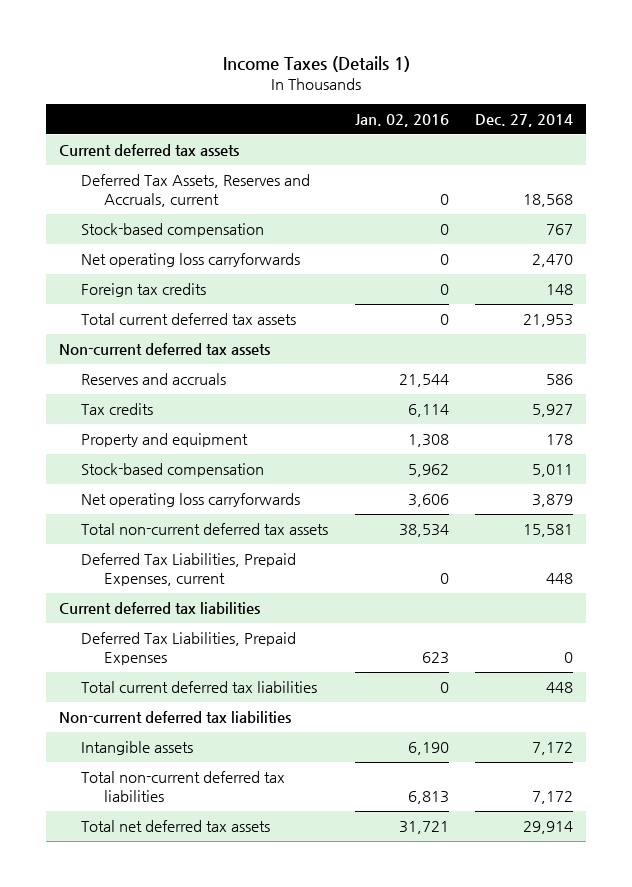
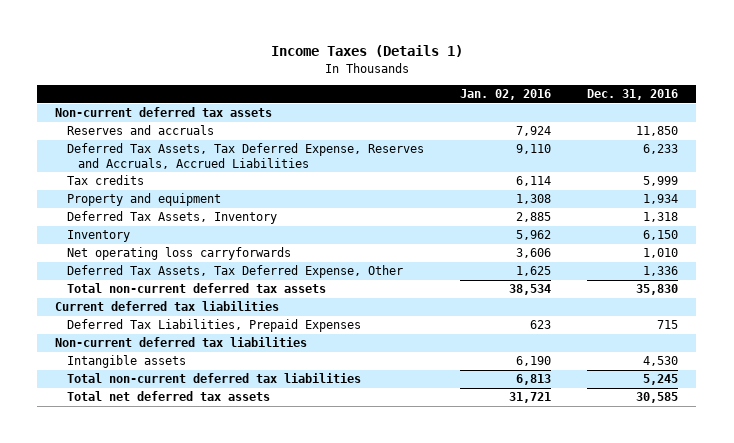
[475,113,574,127] Dec. 27, 2014 -> none
none -> [587,89,679,101] Dec. 31, 2016
[59,144,240,157] Current deferred tax assets -> none
[81,174,311,207] Deferred Tax Assets, Reserves and Accruals, current -> none
[81,223,265,238] Stock-based compensation -> none
[81,253,301,268] Net operating loss carryforwards -> none
[81,283,207,298] Foreign tax credits -> none
[81,313,297,326] Total current deferred tax assets -> none
[398,374,449,388] 21,544 -> [516,126,552,137] 7,924
none -> [66,143,424,169] Deferred Tax Assets, Tax Deferred Expense, Reserves and Accruals, Accrued Liabilities
none -> [66,211,277,225] Deferred Tax Assets, Inventory
[81,463,265,478] Stock-based compensation -> [66,230,130,243] Inventory
none -> [66,265,403,279] Deferred Tax Assets, Tax Deferred Expense, Other
[81,553,297,586] Deferred Tax Liabilities, Prepaid Expenses, current -> none
[81,681,318,694] Total current deferred tax liabilities -> none

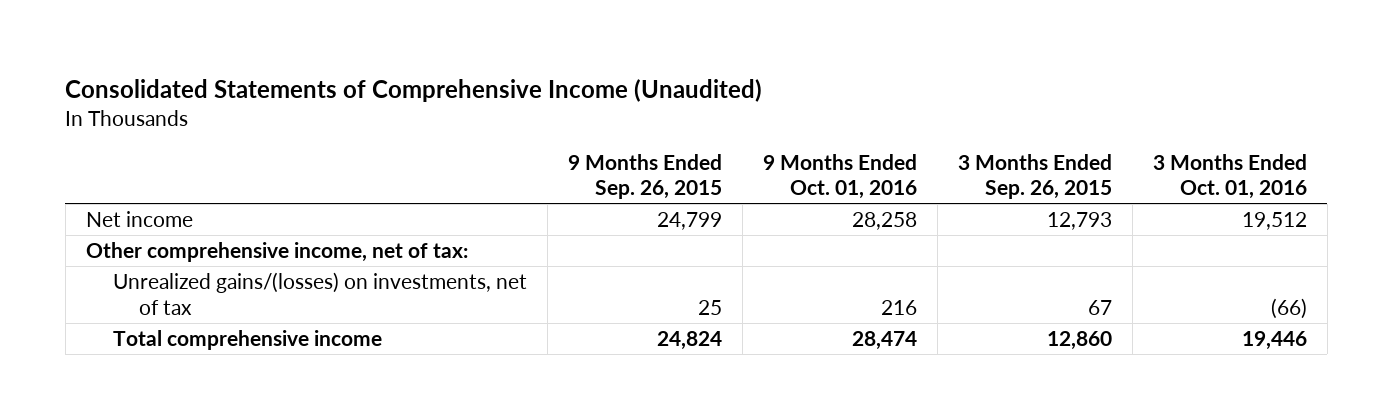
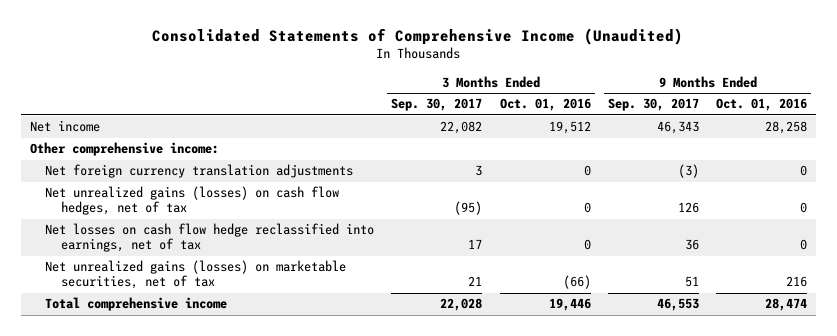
[567,153,722,200] 9 Months Ended Sep. 26, 2015 -> none
[957,153,1112,200] 3 Months Ended Sep. 26, 2015 -> none
none -> [391,98,483,112] Sep. 30, 2017
none -> [607,98,699,112] Sep. 30, 2017
[85,242,468,263] Other comprehensive income, net of tax: -> [29,142,219,157] Other comprehensive income:
none -> [45,164,354,179] Net foreign currency translation adjustments
none -> [45,186,340,216] Net unrealized gains (losses) on cash flow hedges, net of tax
none -> [45,223,375,253] Net losses on cash flow hedge reclassified into earnings, net of tax
[112,272,527,315] Unrealized gains/(losses) on investments, net of tax -> [45,260,347,290] Net unrealized gains (losses) on marketable securities, net of tax

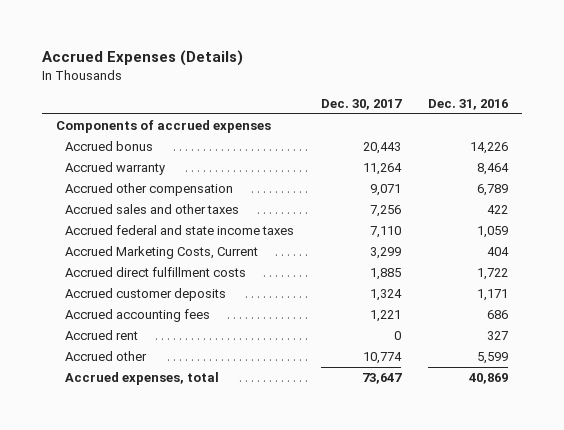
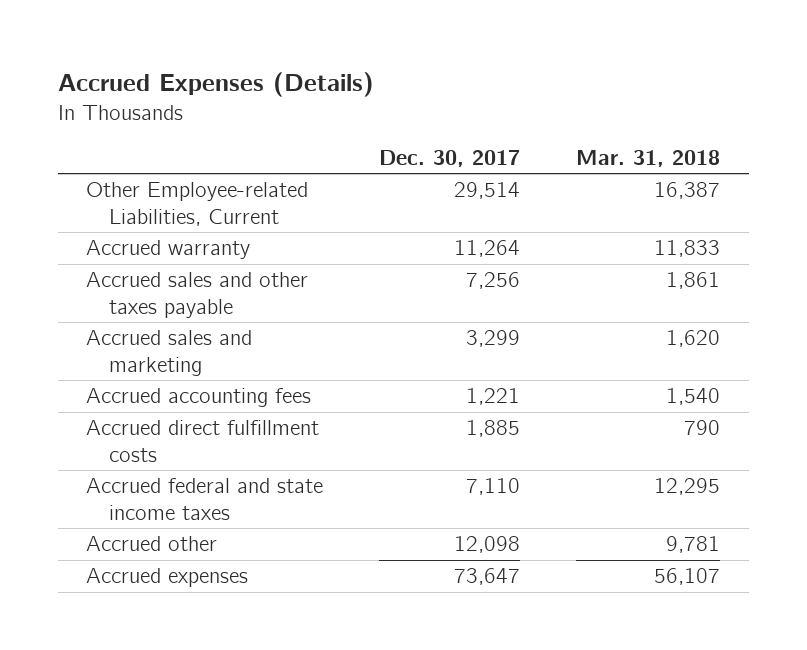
[428,98,509,110] Dec. 31, 2016 -> none
none -> [576,149,721,167] Mar. 31, 2018
[55,119,271,133] Components of accrued expenses -> none
[65,140,154,151] Accrued bonus -> none
none -> [86,182,309,226] Other Employee-related Liabilities, Current
[65,182,234,196] Accrued other compensation -> none
[65,287,227,301] Accrued customer deposits -> none
[65,203,240,214] Accrued sales and other taxes -> [86,272,309,318] Accrued sales and other taxes payable
[65,245,259,259] Accrued Marketing Costs, Current -> [86,330,253,376] Accrued sales and marketing
[65,329,139,340] Accrued rent -> none
[65,266,247,277] Accrued direct fulfillment costs -> [86,420,320,462] Accrued direct fulfillment costs
[65,224,295,235] Accrued federal and state income taxes -> [86,478,324,520] Accrued federal and state income taxes
[363,351,403,364] 10,774 -> [454,536,521,554] 12,098
[65,371,220,385] Accrued expenses, total -> [86,568,249,588] Accrued expenses

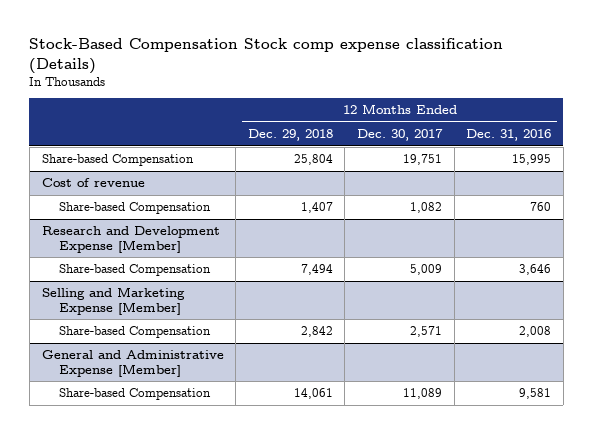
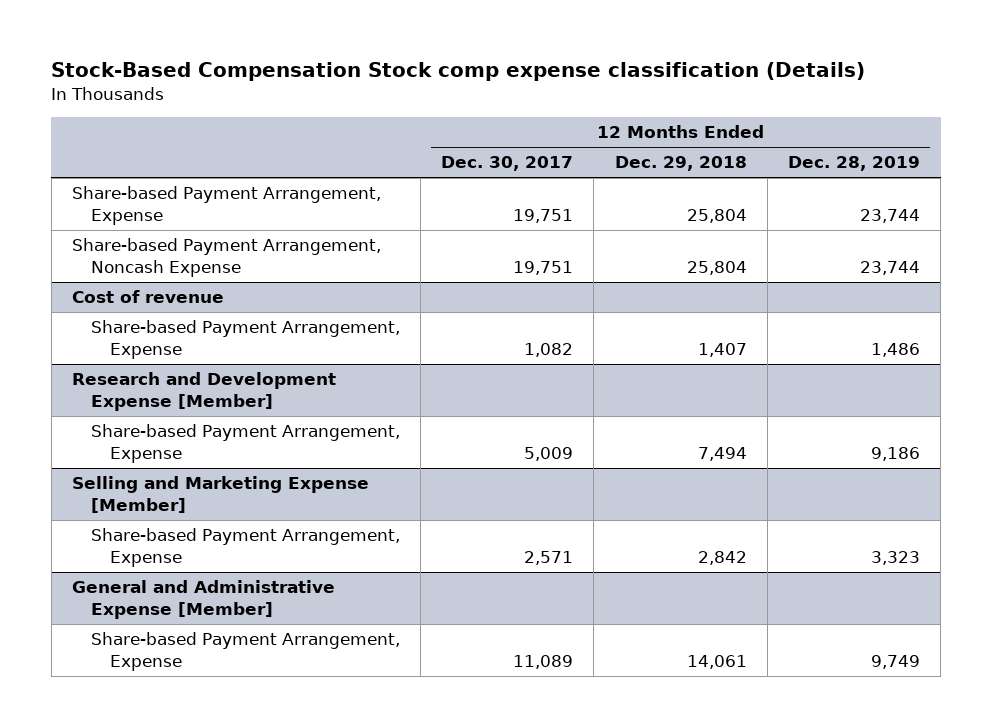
[466,129,552,142] Dec. 31, 2016 -> none
none -> [788,156,921,172] Dec. 28, 2019
none -> [71,186,381,225] Share-based Payment Arrangement, Expense
[41,154,194,167] Share-based Compensation -> [71,238,381,277] Share-based Payment Arrangement, Noncash Expense
[59,202,212,215] Share-based Compensation -> [90,320,400,359] Share-based Payment Arrangement, Expense
[59,264,212,277] Share-based Compensation -> [90,424,400,463] Share-based Payment Arrangement, Expense
[59,326,212,339] Share-based Compensation -> [90,528,400,567] Share-based Payment Arrangement, Expense
[59,388,212,401] Share-based Compensation -> [90,632,400,671] Share-based Payment Arrangement, Expense

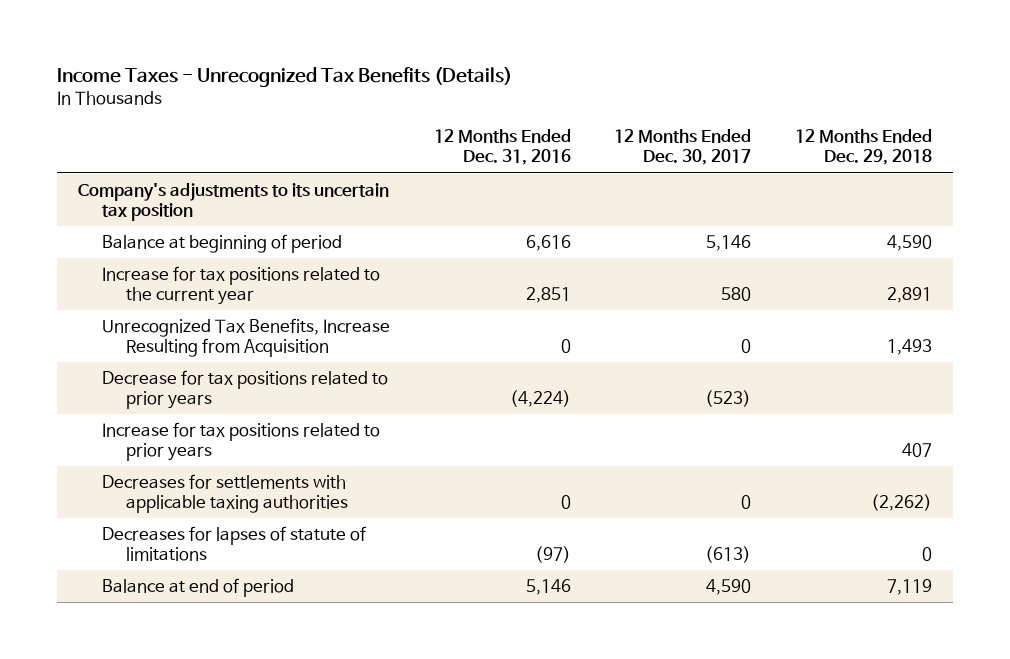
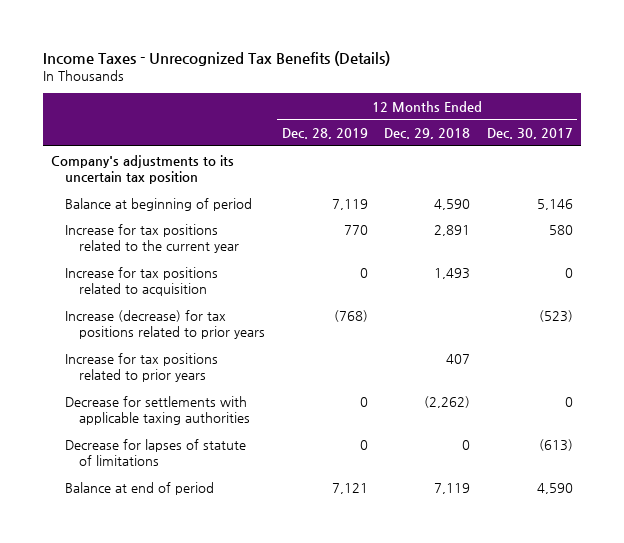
[433,129,571,166] 12 Months Ended Dec. 31, 2016 -> none
none -> [281,128,368,140] Dec. 28, 2019
[102,318,391,358] Unrecognized Tax Benefits, Increase Resulting from Acquisition -> [64,266,218,297] Increase for tax positions related to acquisition
[102,370,389,410] Decrease for tax positions related to prior years -> [64,309,265,340] Increase (decrease) for tax positions related to prior years
[102,474,349,514] Decreases for settlements with applicable taxing authorities -> [64,395,250,426] Decrease for settlements with applicable taxing authorities
[102,526,367,562] Decreases for lapses of statute of limitations -> [64,438,246,467] Decrease for lapses of statute of limitations

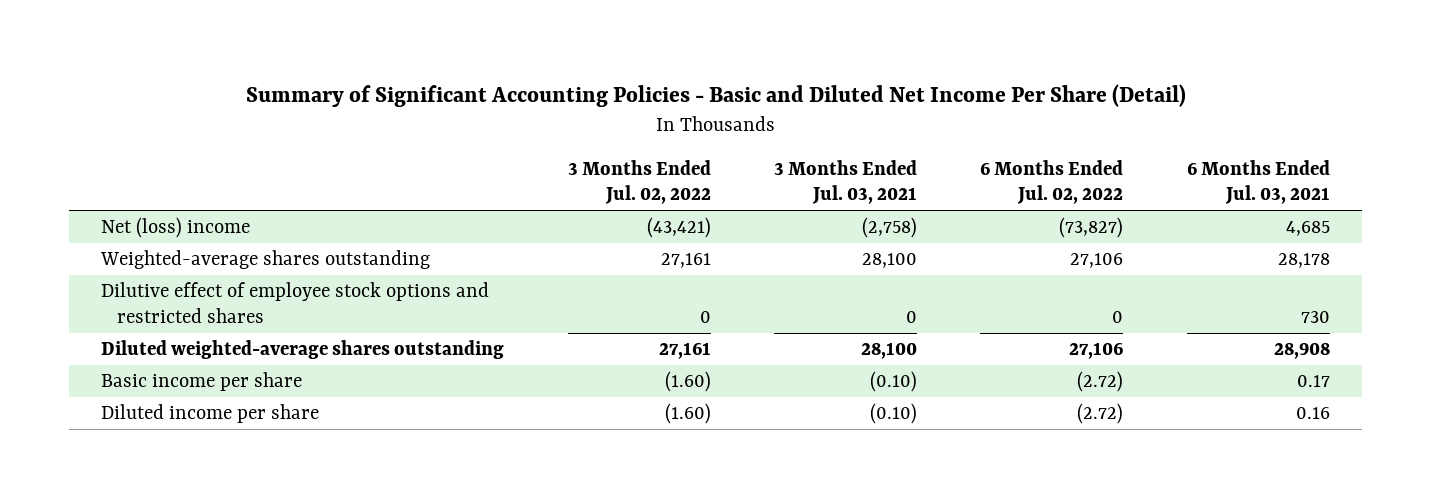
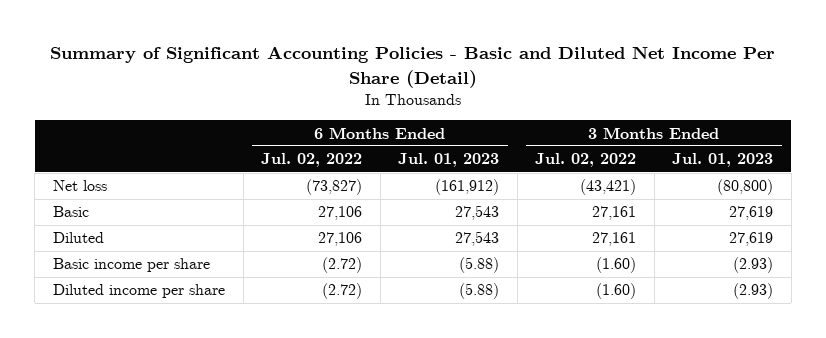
[774,159,918,205] 3 Months Ended Jul. 03, 2021 -> none
[1186,159,1330,205] 6 Months Ended Jul. 03, 2021 -> none
none -> [398,153,500,168] Jul. 01, 2023
none -> [672,153,774,168] Jul. 01, 2023
[101,282,490,323] Dilutive effect of employee stock options and restricted shares -> none
[101,217,251,239] Net (loss) income -> [52,180,107,192] Net loss
[100,250,431,270] Weighted-average shares outstanding -> [52,206,89,218] Basic
[101,340,505,360] Diluted weighted-average shares outstanding -> [52,232,104,244] Diluted

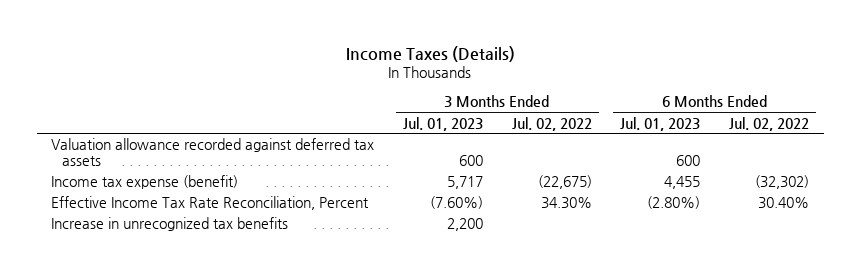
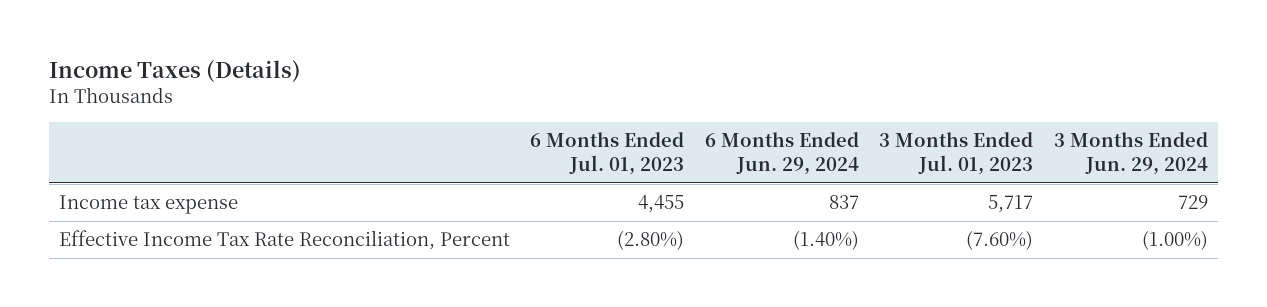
[511,116,592,131] Jul. 02, 2022 -> none
[729,116,810,131] Jul. 02, 2022 -> none
none -> [704,131,859,176] 6 Months Ended Jun. 29, 2024
none -> [1053,131,1208,176] 3 Months Ended Jun. 29, 2024
[51,138,375,167] Valuation allowance recorded against deferred tax assets -> none
[51,175,239,190] Income tax expense (benefit) -> [58,195,238,215] Income tax expense
[51,217,289,232] Increase in unrecognized tax benefits -> none

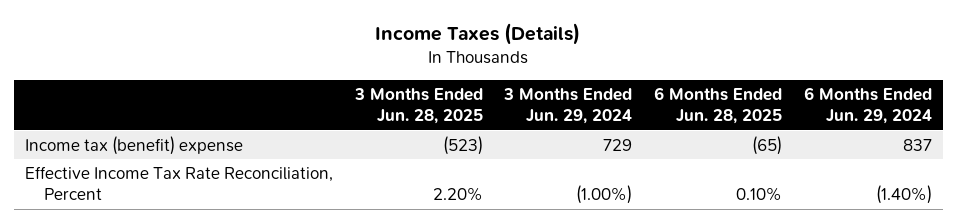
[530,131,685,176] 6 Months Ended Jul. 01, 2023 -> none
[879,131,1034,176] 3 Months Ended Jul. 01, 2023 -> none
none -> [353,87,483,125] 3 Months Ended Jun. 28, 2025
none -> [653,86,782,125] 6 Months Ended Jun. 28, 2025
[58,195,238,215] Income tax expense -> [24,135,243,155] Income tax (benefit) expense

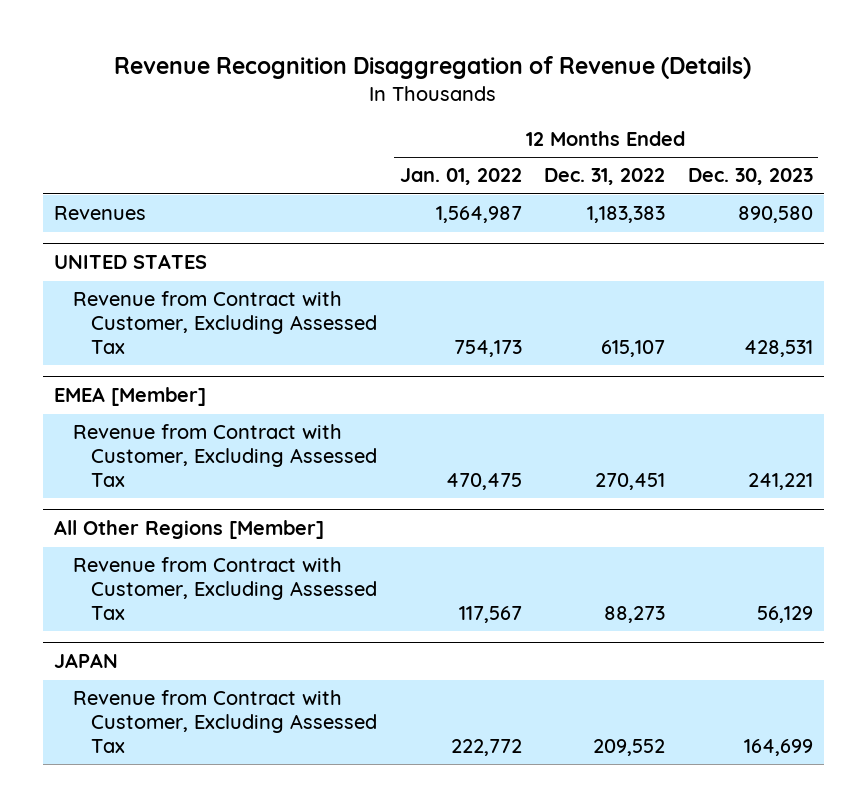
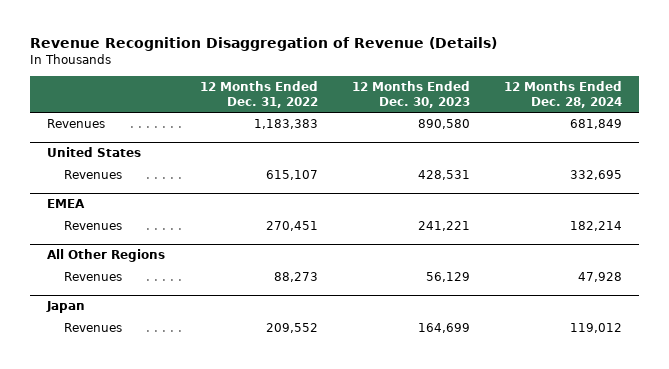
[399,168,522,186] Jan. 01, 2022 -> none
none -> [503,81,622,109] 12 Months Ended Dec. 28, 2024
[54,254,208,270] UNITED STATES -> [47,147,142,158] United States
[72,291,377,354] Revenue from Contract with Customer, Excluding Assessed Tax -> [64,170,123,180] Revenues
[54,387,207,407] EMEA [Member] -> [47,199,86,209] EMEA
[72,424,377,487] Revenue from Contract with Customer, Excluding Assessed Tax -> [64,221,123,231] Revenues
[54,520,325,540] All Other Regions [Member] -> [47,249,166,263] All Other Regions
[72,557,377,620] Revenue from Contract with Customer, Excluding Assessed Tax -> [64,272,123,282] Revenues
[54,653,119,669] JAPAN -> [46,301,86,314] Japan
[72,690,377,753] Revenue from Contract with Customer, Excluding Assessed Tax -> [64,323,123,333] Revenues

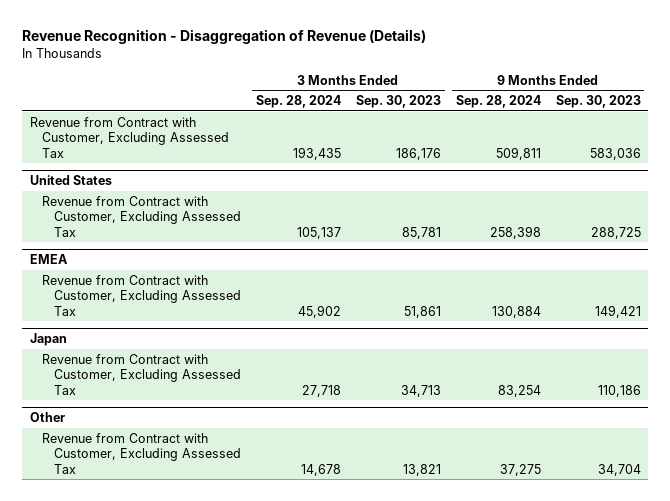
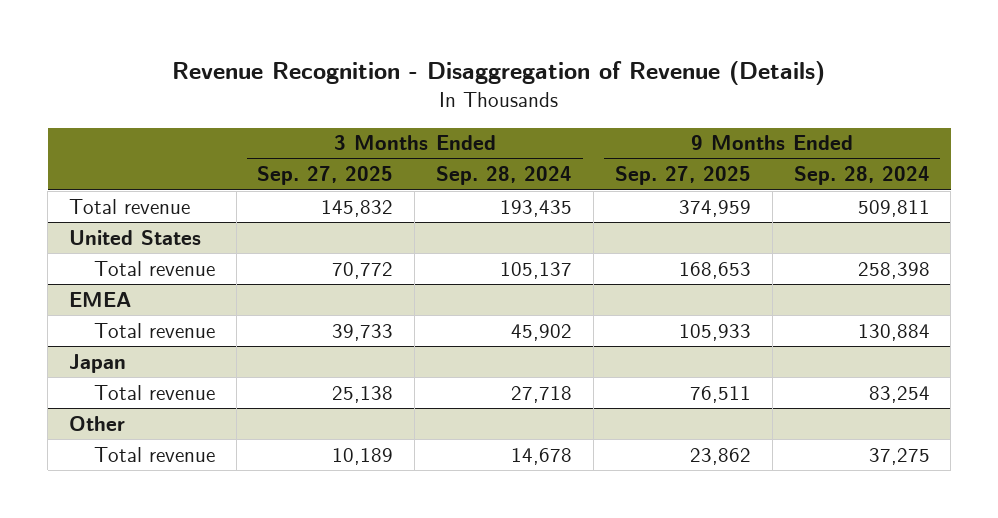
[355,95,441,109] Sep. 30, 2023 -> none
[555,95,641,109] Sep. 30, 2023 -> none
none -> [257,166,394,186] Sep. 27, 2025
none -> [614,166,751,186] Sep. 27, 2025
[29,116,229,158] Revenue from Contract with Customer, Excluding Assessed Tax -> [68,198,190,214] Total revenue
[41,195,242,237] Revenue from Contract with Customer, Excluding Assessed Tax -> [93,260,215,276] Total revenue
[41,274,242,316] Revenue from Contract with Customer, Excluding Assessed Tax -> [93,322,215,338] Total revenue
[41,353,242,395] Revenue from Contract with Customer, Excluding Assessed Tax -> [93,384,215,400] Total revenue
[41,432,242,474] Revenue from Contract with Customer, Excluding Assessed Tax -> [93,446,215,462] Total revenue

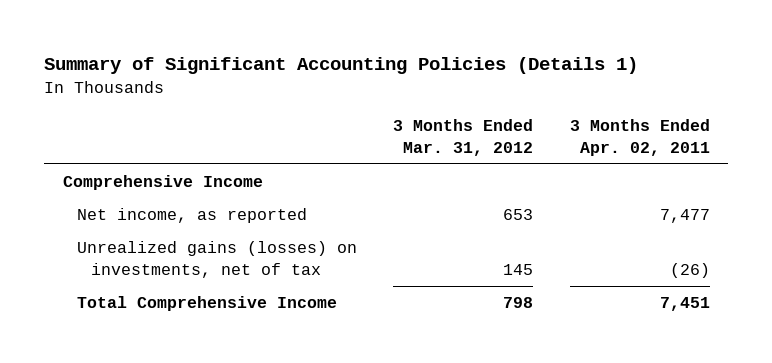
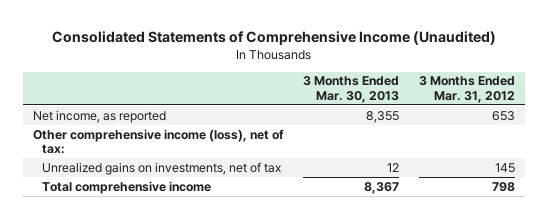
[44,57,639,75] Summary of Significant Accounting Policies (Details 1) -> [51,31,496,46] Consolidated Statements of Comprehensive Income (Unaudited)
[569,119,710,156] 3 Months Ended Apr. 02, 2011 -> none
none -> [303,76,400,103] 3 Months Ended Mar. 30, 2013
[62,175,263,191] Comprehensive Income -> none
none -> [32,128,284,155] Other comprehensive income (loss), net of tax:
[76,241,357,278] Unrealized gains (losses) on investments, net of tax -> [42,161,282,175] Unrealized gains on investments, net of tax
[76,296,337,312] Total Comprehensive Income -> [42,180,212,194] Total comprehensive income

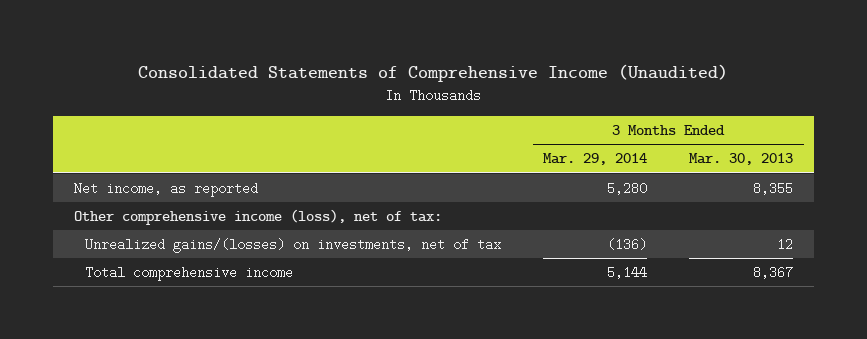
[419,76,516,103] 3 Months Ended Mar. 31, 2012 -> none
none -> [543,153,648,166] Mar. 29, 2014
[42,161,282,175] Unrealized gains on investments, net of tax -> [85,238,502,254] Unrealized gains/(losses) on investments, net of tax

